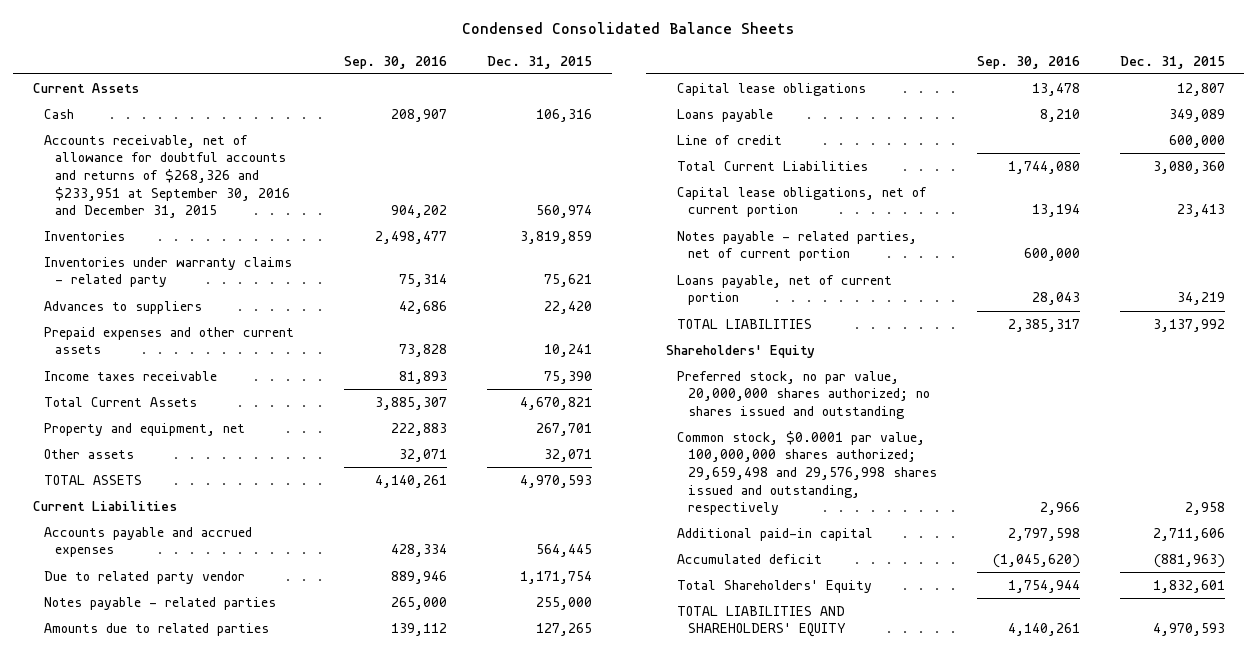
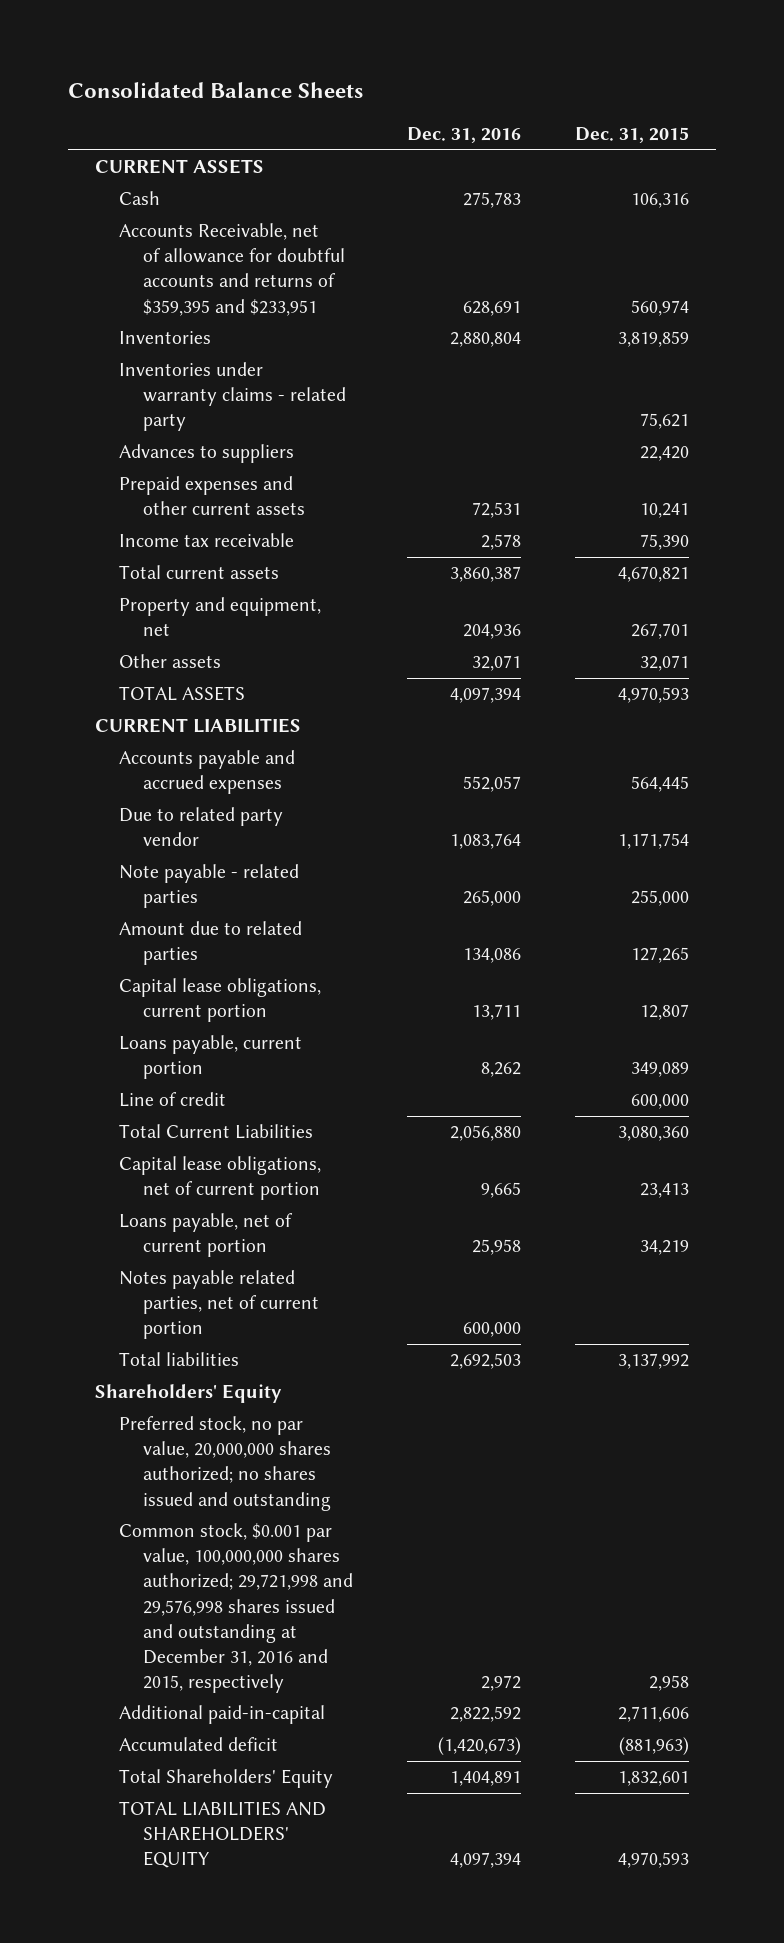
[461,22,795,35] Condensed Consolidated Balance Sheets -> [67,82,363,99] Consolidated Balance Sheets
[343,55,447,69] Sep. 30, 2016 -> none
none -> [407,126,522,143] Dec. 31, 2016
[32,82,139,93] Current Assets -> [94,159,264,175] CURRENT ASSETS
[43,134,290,219] Accounts receivable, net of allowance for doubtful accounts and returns of $268,326 and $233,951 at September 30, 2016 and December 31, 2015 -> [118,223,345,316] Accounts Receivable, net of allowance for doubtful accounts and returns of $359,395 and $233,951
[43,370,217,381] Income taxes receivable -> [118,533,294,548] Income tax receivable
[43,396,197,407] Total Current Assets -> [118,565,279,580] Total current assets
[32,500,177,511] Current Liabilities -> [94,718,301,734] CURRENT LIABILITIES
[43,596,276,610] Notes payable - related parties -> [118,864,299,909] Note payable - related parties
[43,622,269,636] Amounts due to related parties -> [118,921,302,966] Amount due to related parties
[676,82,866,96] Capital lease obligations -> [118,978,321,1023] Capital lease obligations, current portion
[676,108,773,122] Loans payable -> [118,1035,302,1080] Loans payable, current portion
[676,230,917,262] Notes payable - related parties, net of current portion -> none
none -> [118,1270,319,1340] Notes payable related parties, net of current portion
[676,318,812,329] TOTAL LIABILITIES -> [118,1352,239,1367] Total liabilities
[676,430,937,516] Common stock, $0.0001 par value, 100,000,000 shares authorized; 29,659,498 and 29,576,998 shares issued and outstanding, respectively -> [118,1523,353,1693] Common stock, $0.001 par value, 100,000,000 shares authorized; 29,721,998 and 29,576,998 shares issued and outstanding at December 31, 2016 and 2015, respectively
[676,527,873,541] Additional paid-in capital -> [118,1705,325,1725] Additional paid-in-capital

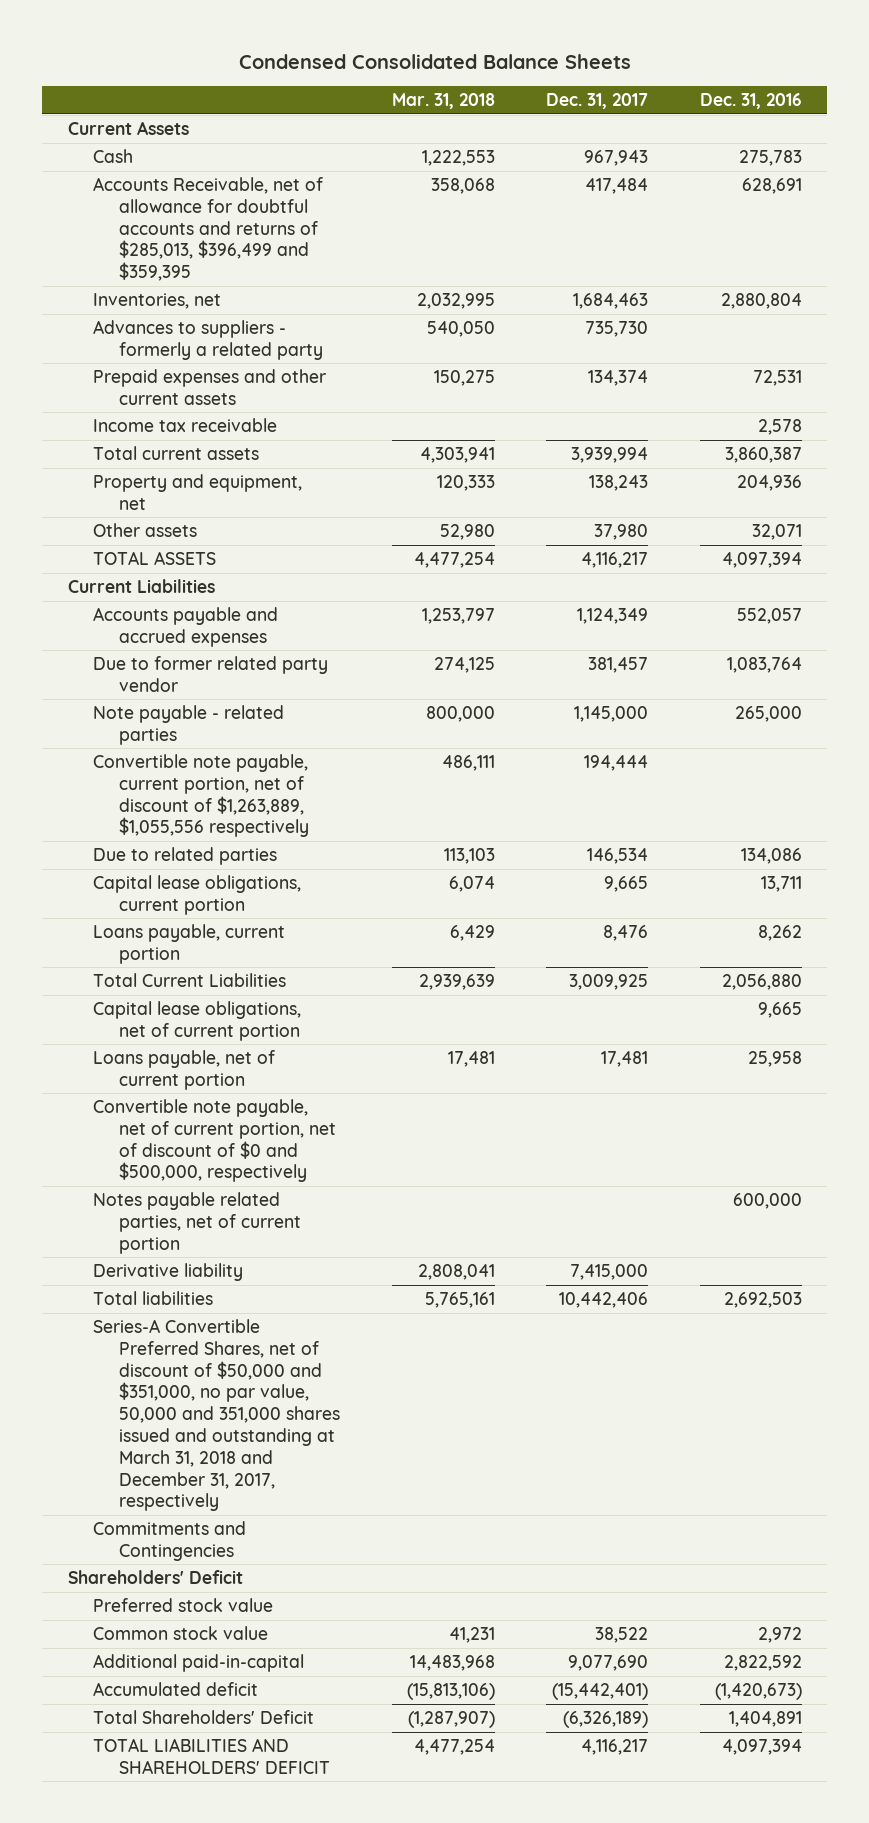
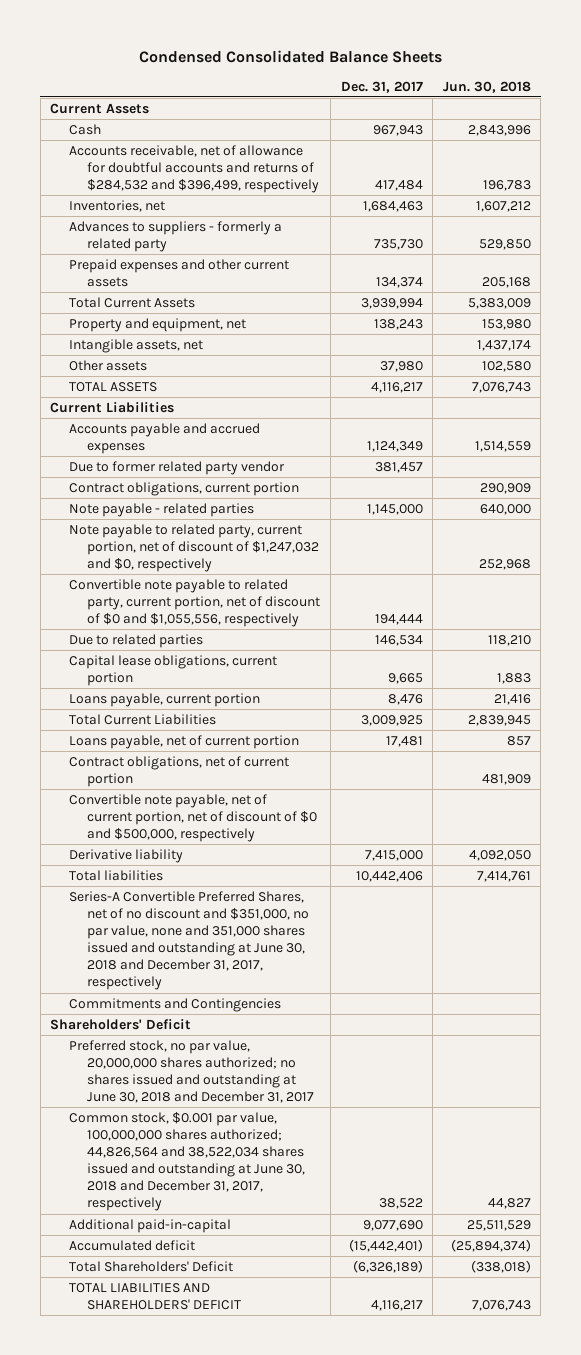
[391,93,495,110] Mar. 31, 2018 -> none
[699,93,802,110] Dec. 31, 2016 -> none
none -> [442,80,531,93] Jun. 30, 2018
[93,176,324,282] Accounts Receivable, net of allowance for doubtful accounts and returns of $285,013, $396,499 and $359,395 -> [68,144,320,194] Accounts receivable, net of allowance for doubtful accounts and returns of $284,532 and $396,499, respectively
[93,417,278,432] Income tax receivable -> none
[93,445,260,460] Total current assets -> [68,296,195,308] Total Current Assets
none -> [68,338,203,353] Intangible assets, net
none -> [68,481,299,496] Contract obligations, current portion
none -> [68,523,320,573] Note payable to related party, current portion, net of discount of $1,247,032 and $0, respectively
[93,753,310,838] Convertible note payable, current portion, net of discount of $1,263,889, $1,055,556 respectively -> [68,578,321,628] Convertible note payable to related party, current portion, net of discount of $0 and $1,055,556, respectively
[93,1000,302,1041] Capital lease obligations, net of current portion -> none
none -> [68,755,289,788] Contract obligations, net of current portion
[93,1191,302,1254] Notes payable related parties, net of current portion -> none
[93,1318,341,1512] Series-A Convertible Preferred Shares, net of discount of $50,000 and $351,000, no par value, 50,000 and 351,000 shares issued and outstanding at March 31, 2018 and December 31, 2017, respectively -> [68,890,310,991] Series-A Convertible Preferred Shares, net of no discount and $351,000, no par value, none and 351,000 shares issued and outstanding at June 30, 2018 and December 31, 2017, respectively
[93,1597,274,1612] Preferred stock value -> [68,1039,315,1104] Preferred stock, no par value, 20,000,000 shares authorized; no shares issued and outstanding at June 30, 2018 and December 31, 2017
[93,1625,269,1640] Common stock value -> [68,1111,306,1212] Common stock, $0.001 par value, 100,000,000 shares authorized; 44,826,564 and 38,522,034 shares issued and outstanding at June 30, 2018 and December 31, 2017, respectively

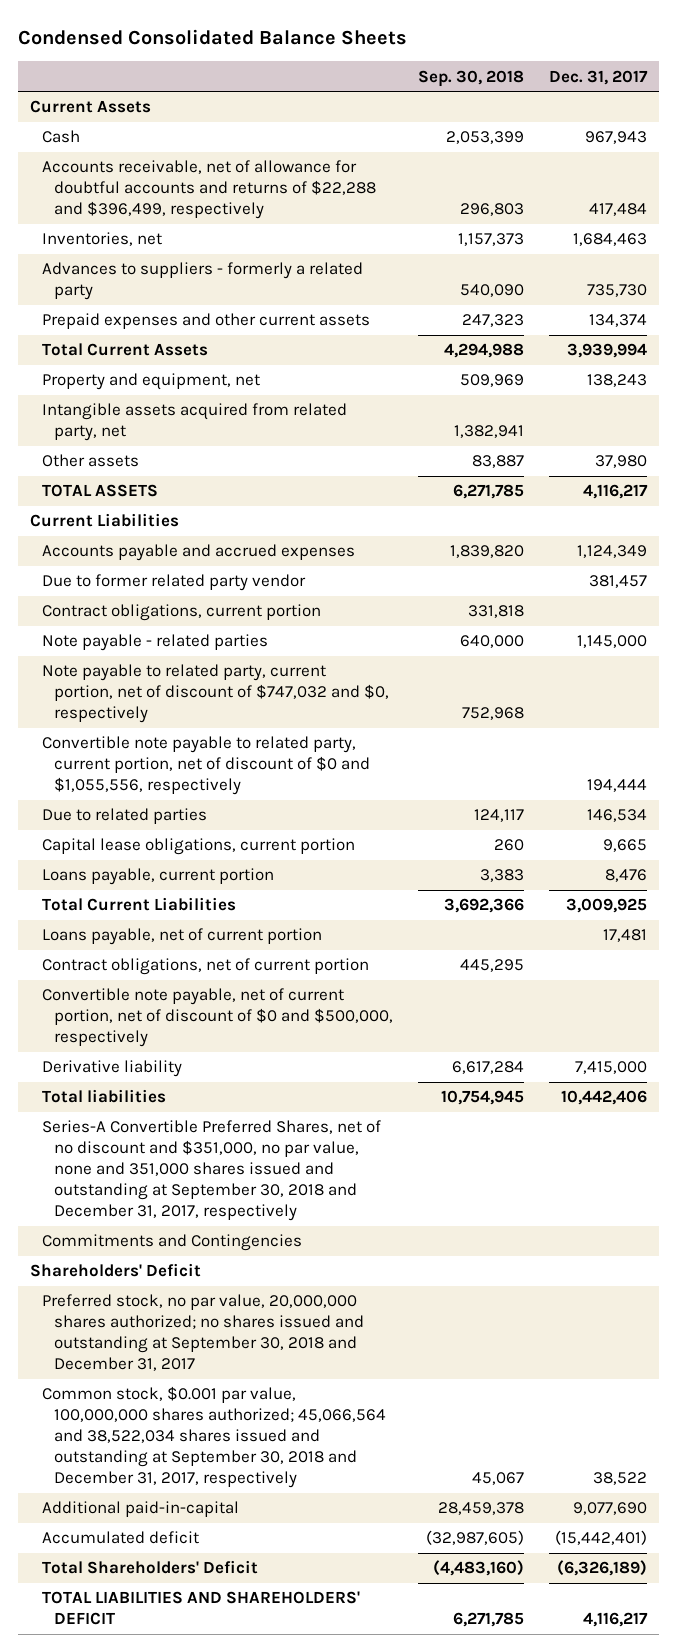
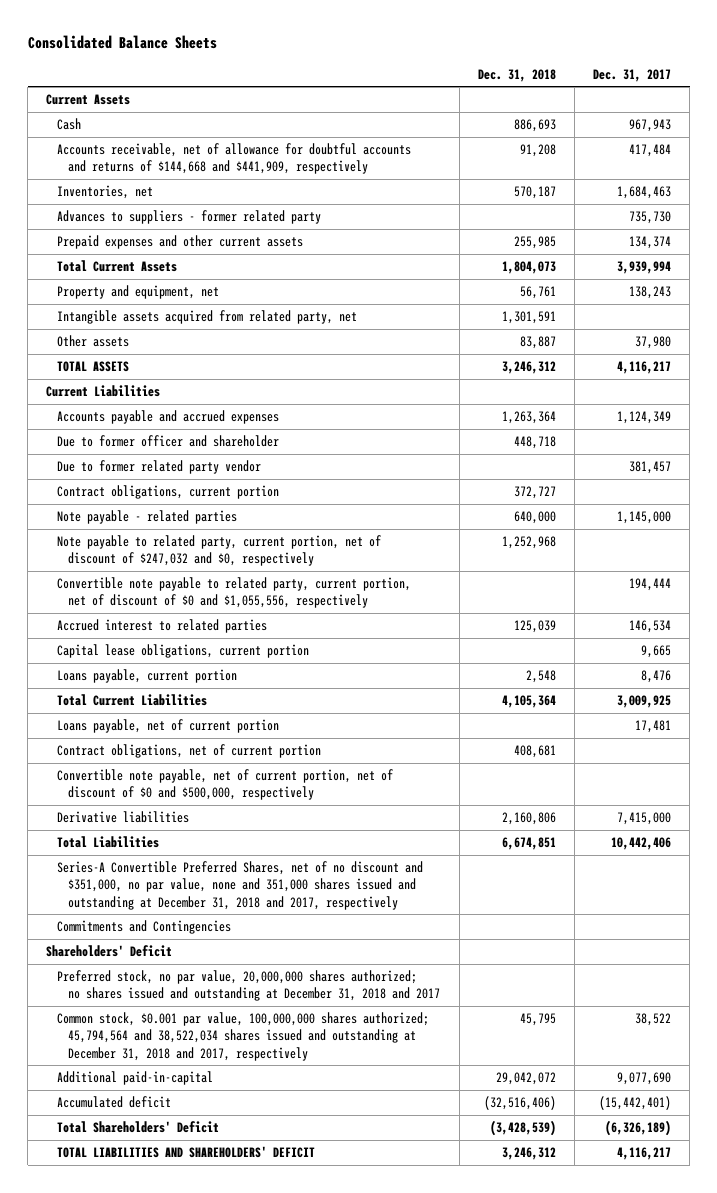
[17,29,407,46] Condensed Consolidated Balance Sheets -> [27,35,217,50] Consolidated Balance Sheets
[418,69,525,87] Sep. 30, 2018 -> none
none -> [477,68,556,82] Dec. 31, 2018
[42,160,377,220] Accounts receivable, net of allowance for doubtful accounts and returns of $22,288 and $396,499, respectively -> [57,143,412,175] Accounts receivable, net of allowance for doubtful accounts and returns of $144,668 and $441,909, respectively
[42,262,364,301] Advances to suppliers - formerly a related party -> [57,210,322,225] Advances to suppliers - former related party
none -> [57,435,280,448] Due to former officer and shareholder
[42,664,390,724] Note payable to related party, current portion, net of discount of $747,032 and $0, respectively -> [57,535,382,567] Note payable to related party, current portion, net of discount of $247,032 and $0, respectively
[42,808,208,825] Due to related parties -> [57,619,268,634] Accrued interest to related parties
[42,1060,183,1078] Derivative liability -> [57,811,190,824] Derivative liabilities
[42,1089,167,1104] Total liabilities -> [57,836,160,849] Total Liabilities
[42,1120,382,1221] Series-A Convertible Preferred Shares, net of no discount and $351,000, no par value, none and 351,000 shares issued and outstanding at September 30, 2018 and December 31, 2017, respectively -> [57,861,424,910] Series-A Convertible Preferred Shares, net of no discount and $351,000, no par value, none and 351,000 shares issued and outstanding at December 31, 2018 and 2017, respectively
[42,1294,365,1372] Preferred stock, no par value, 20,000,000 shares authorized; no shares issued and outstanding at September 30, 2018 and December 31, 2017 -> [57,970,441,1002] Preferred stock, no par value, 20,000,000 shares authorized; no shares issued and outstanding at December 31, 2018 and 2017
[42,1386,387,1488] Common stock, $0.001 par value, 100,000,000 shares authorized; 45,066,564 and 38,522,034 shares issued and outstanding at September 30, 2018 and December 31, 2017, respectively -> [57,1012,430,1061] Common stock, $0.001 par value, 100,000,000 shares authorized; 45,794,564 and 38,522,034 shares issued and outstanding at December 31, 2018 and 2017, respectively

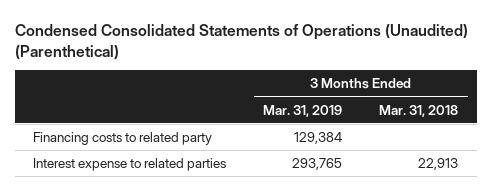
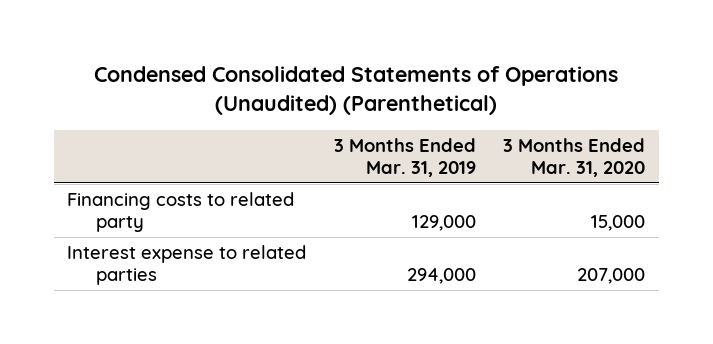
[379,104,459,117] Mar. 31, 2018 -> none
none -> [503,137,646,178] 3 Months Ended Mar. 31, 2020
[294,132,343,145] 129,384 -> [411,215,476,232] 129,000
[292,158,343,171] 293,765 -> [406,268,476,285] 294,000

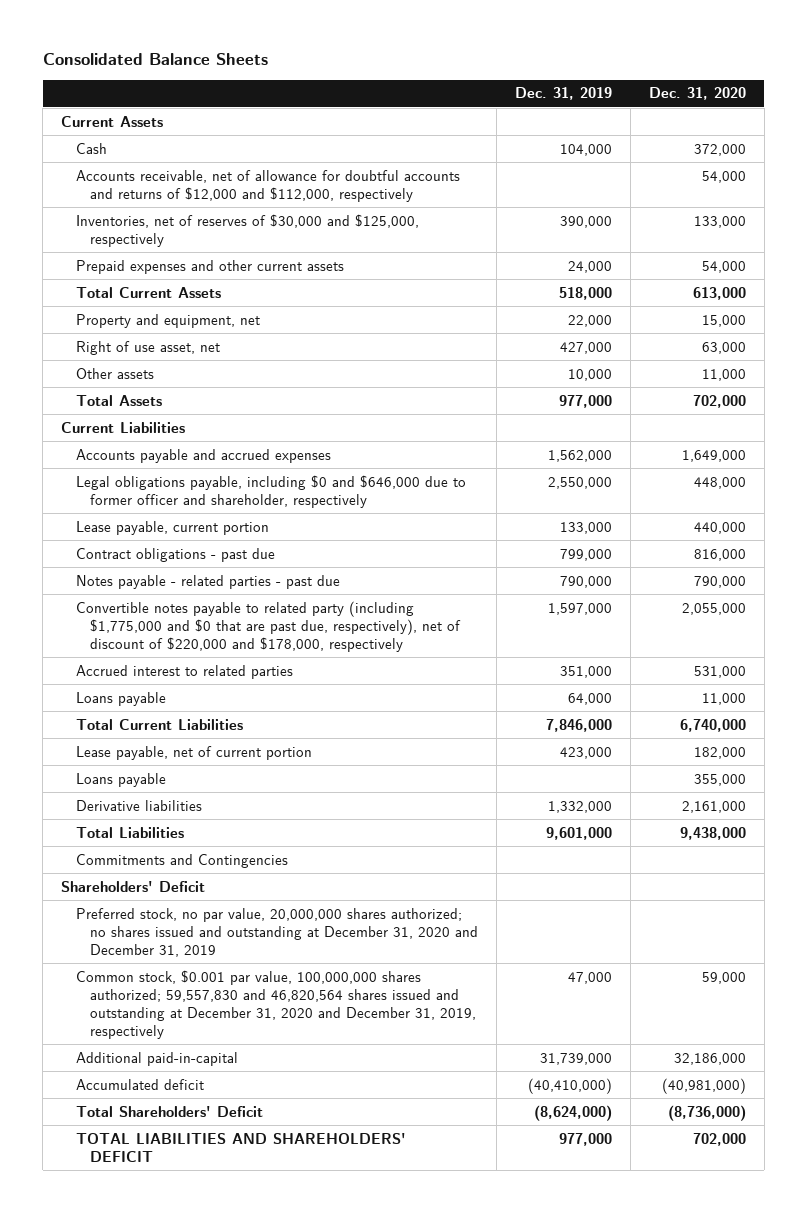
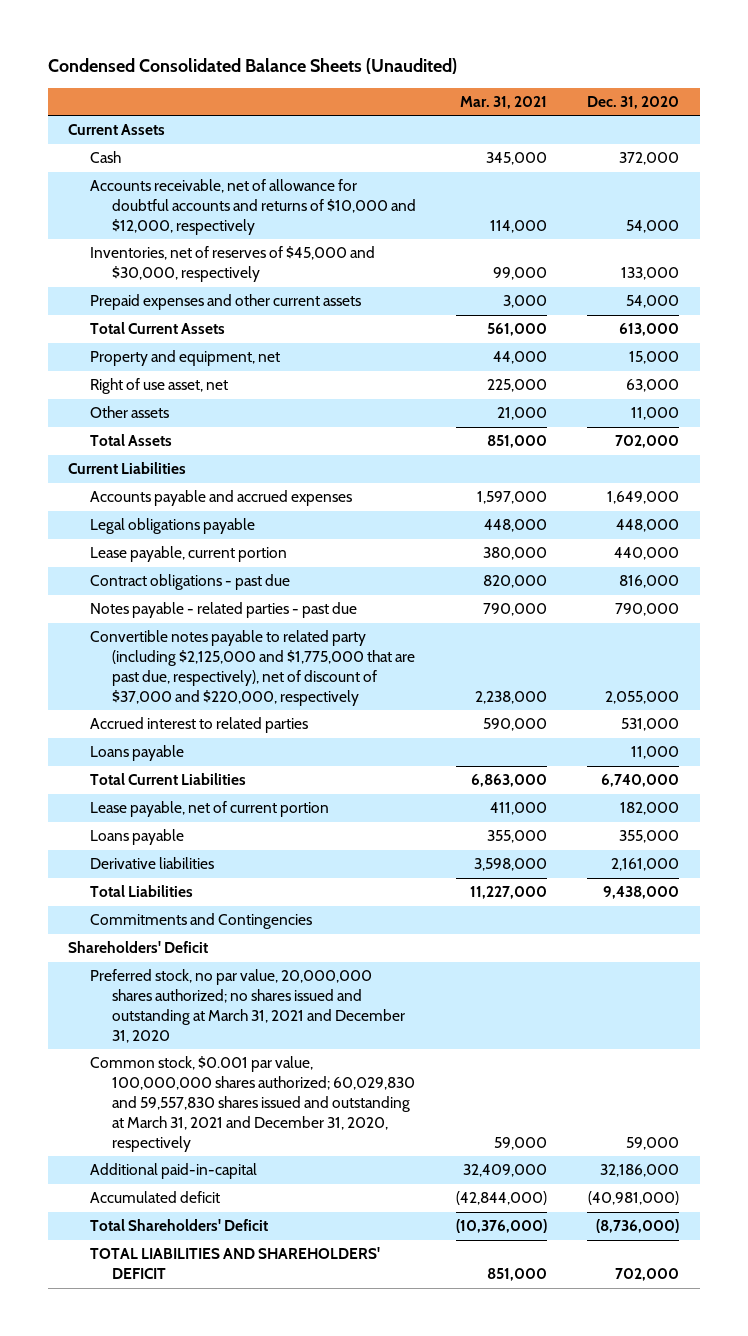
[42,53,268,66] Consolidated Balance Sheets -> [48,58,458,75] Condensed Consolidated Balance Sheets (Unaudited)
[514,87,612,101] Dec. 31, 2019 -> none
none -> [460,95,548,109] Mar. 31, 2021
[75,169,460,202] Accounts receivable, net of allowance for doubtful accounts and returns of $12,000 and $112,000, respectively -> [90,179,417,236] Accounts receivable, net of allowance for doubtful accounts and returns of $10,000 and $12,000, respectively
[75,213,419,247] Inventories, net of reserves of $30,000 and $125,000, respectively -> [90,246,376,283] Inventories, net of reserves of $45,000 and $30,000, respectively
[75,474,466,508] Legal obligations payable, including $0 and $646,000 due to former officer and shareholder, respectively -> [90,518,256,535] Legal obligations payable
[75,600,461,652] Convertible notes payable to related party (including $1,775,000 and $0 that are past due, respectively), net of discount of $220,000 and $178,000, respectively -> [90,630,416,707] Convertible notes payable to related party (including $2,125,000 and $1,775,000 that are past due, respectively), net of discount of $37,000 and $220,000, respectively
[75,907,478,957] Preferred stock, no par value, 20,000,000 shares authorized; no shares issued and outstanding at December 31, 2020 and December 31, 2019 -> [90,969,406,1044] Preferred stock, no par value, 20,000,000 shares authorized; no shares issued and outstanding at March 31, 2021 and December 31, 2020
[75,969,476,1039] Common stock, $0.001 par value, 100,000,000 shares authorized; 59,557,830 and 46,820,564 shares issued and outstanding at December 31, 2020 and December 31, 2019, respectively -> [90,1056,416,1153] Common stock, $0.001 par value, 100,000,000 shares authorized; 60,029,830 and 59,557,830 shares issued and outstanding at March 31, 2021 and December 31, 2020, respectively

